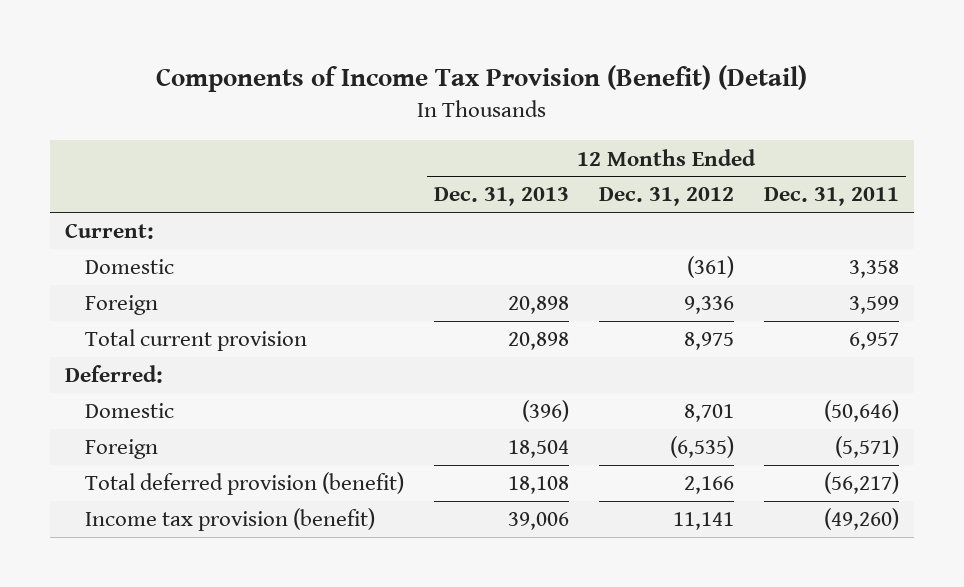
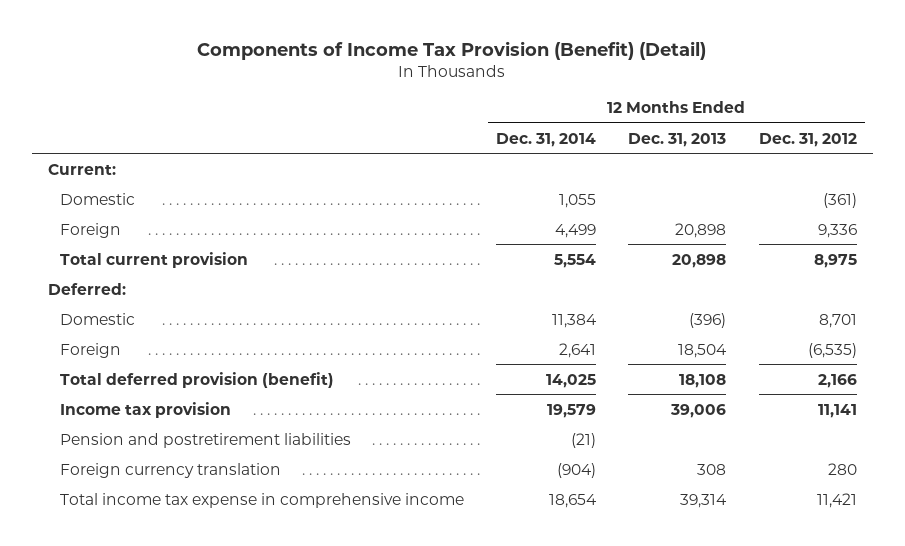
[763,187,899,207] Dec. 31, 2011 -> none
none -> [496,132,597,147] Dec. 31, 2014
[85,508,376,532] Income tax provision (benefit) -> [59,401,231,418] Income tax provision
none -> [59,432,351,448] Pension and postretirement liabilities
none -> [59,462,281,478] Foreign currency translation
none -> [59,492,464,508] Total income tax expense in comprehensive income

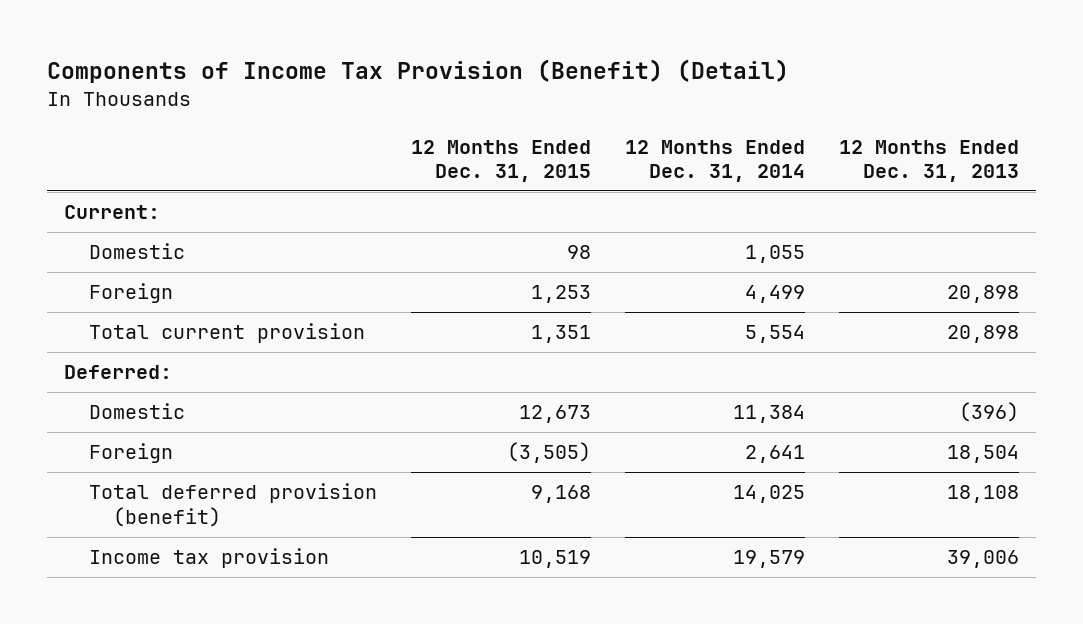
[758,132,857,147] Dec. 31, 2012 -> none
none -> [410,139,591,183] 12 Months Ended Dec. 31, 2015
[59,432,351,448] Pension and postretirement liabilities -> none
[59,462,281,478] Foreign currency translation -> none
[59,492,464,508] Total income tax expense in comprehensive income -> none

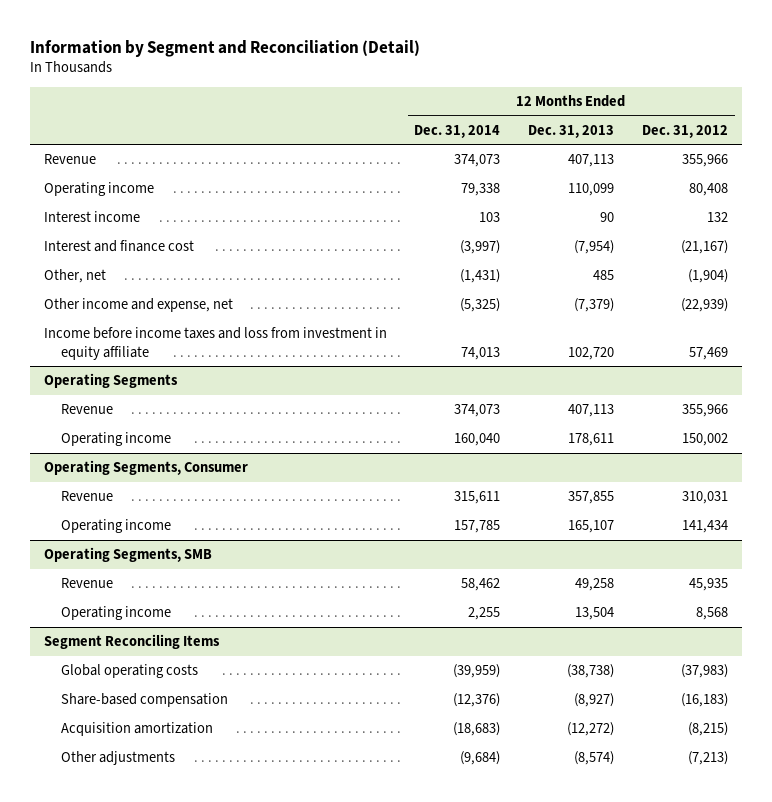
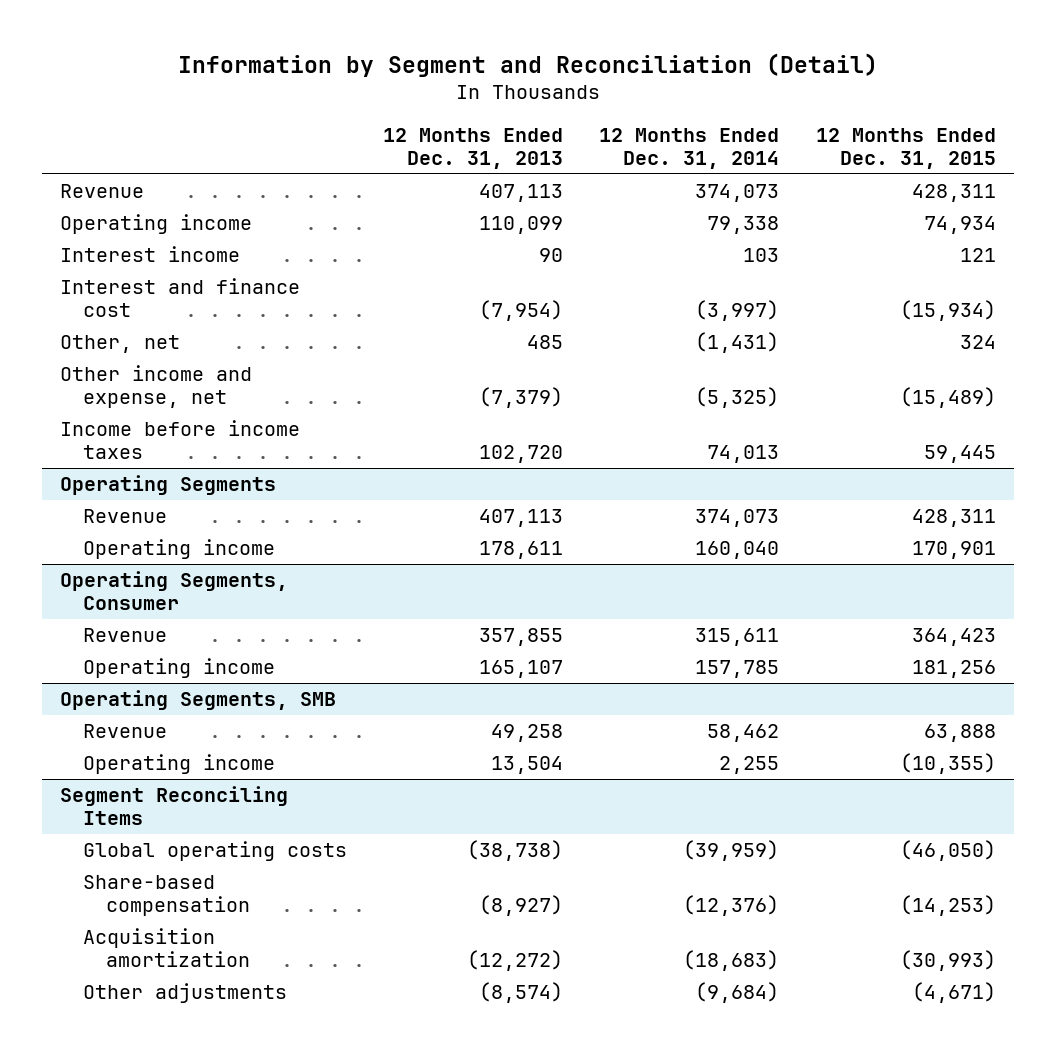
[641,124,728,138] Dec. 31, 2012 -> none
none -> [815,127,996,169] 12 Months Ended Dec. 31, 2015
[43,327,387,360] Income before income taxes and loss from investment in equity affiliate -> [60,420,301,460] Income before income taxes

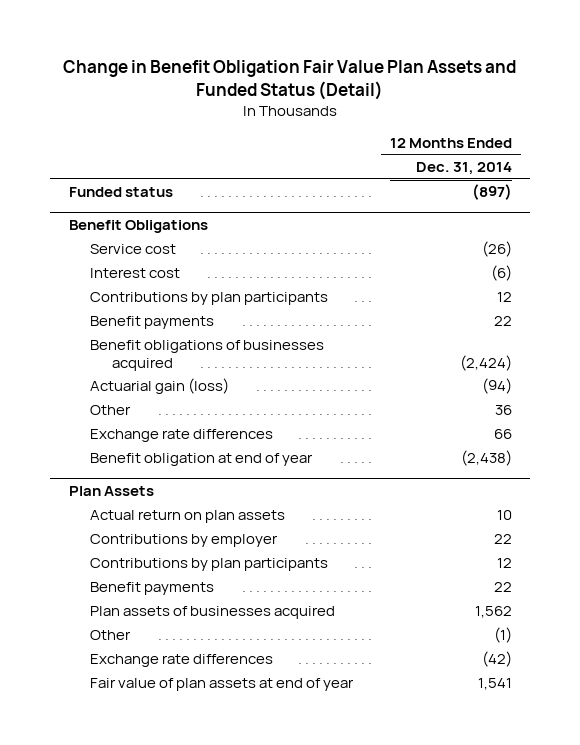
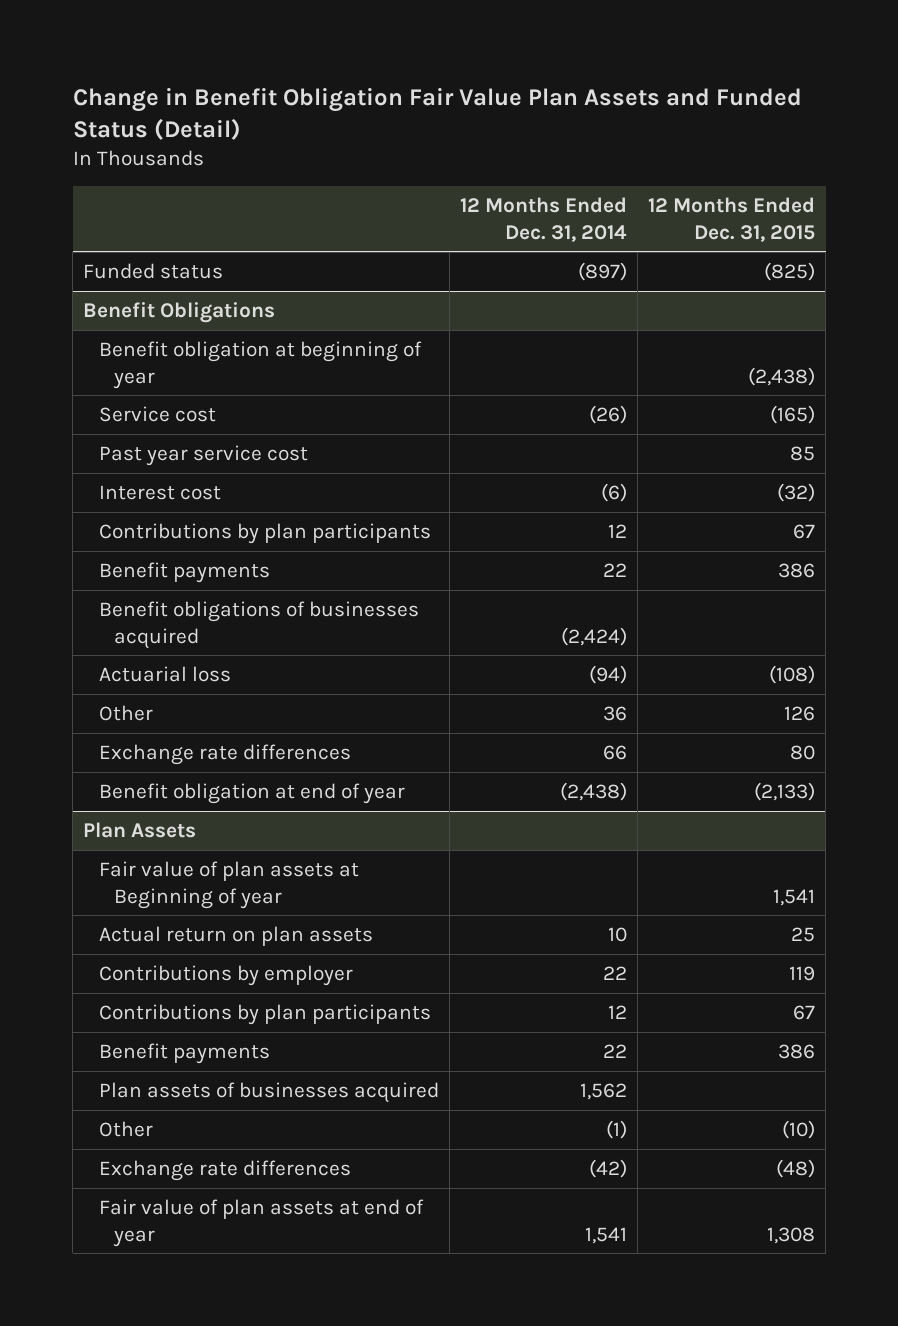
none -> [647,196,815,242] 12 Months Ended Dec. 31, 2015
none -> [98,340,422,389] Benefit obligation at beginning of year
none -> [98,444,308,466] Past year service cost
[90,378,230,395] Actuarial gain (loss) -> [98,665,231,682] Actuarial loss
none -> [98,860,359,909] Fair value of plan assets at Beginning of year

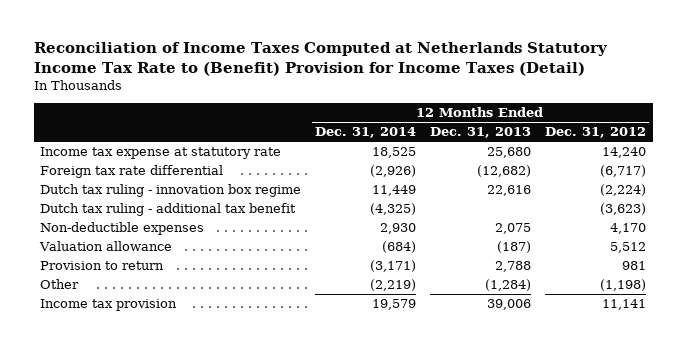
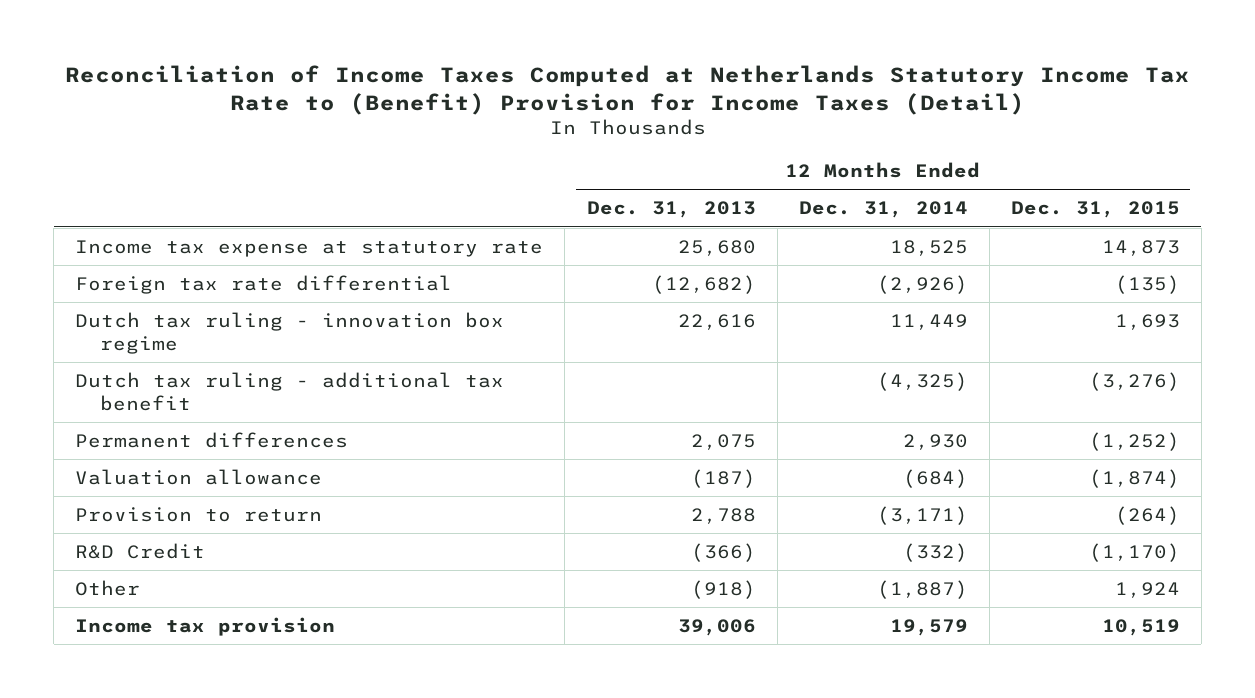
[544,127,646,139] Dec. 31, 2012 -> none
none -> [1010,201,1180,219] Dec. 31, 2015
[40,222,205,236] Non-deductible expenses -> [75,431,349,448] Permanent differences
none -> [75,542,206,559] R&D Credit
[370,279,417,292] (2,219) -> [876,579,968,599] (1,887)
[484,279,531,292] (1,284) -> [690,579,756,599] (918)

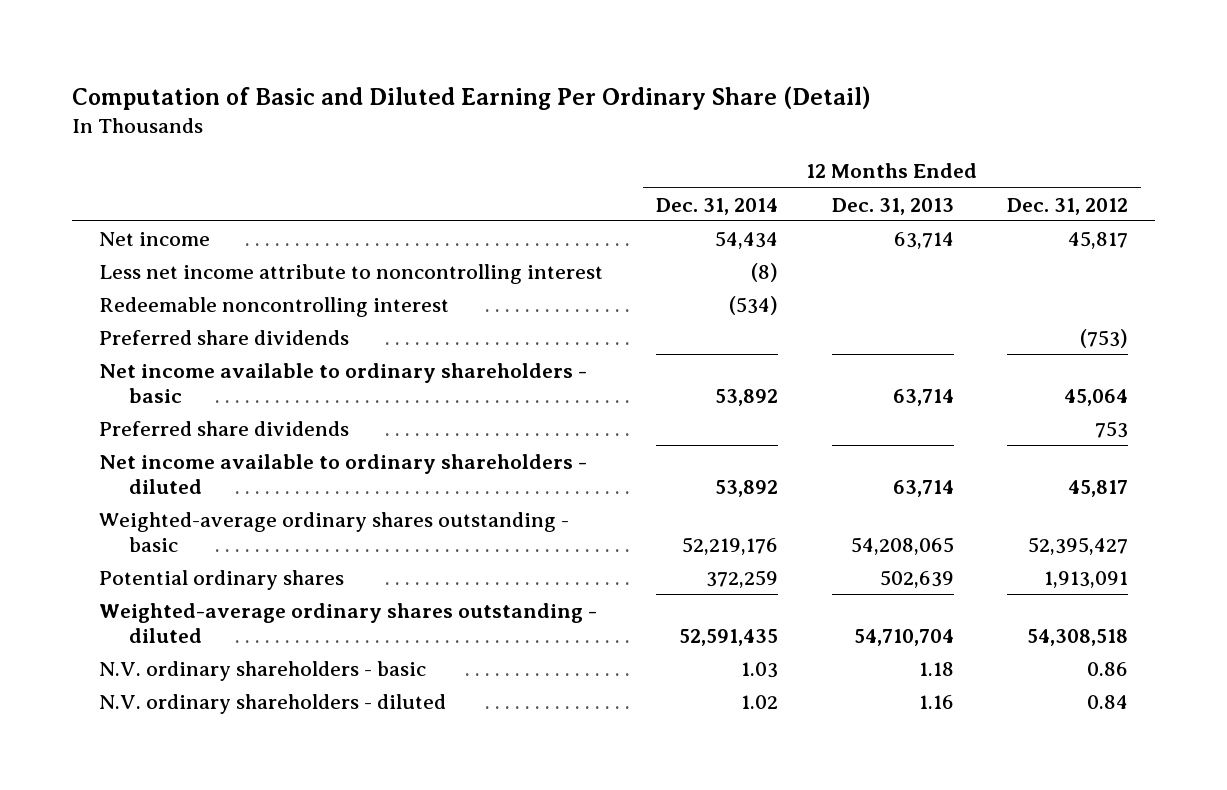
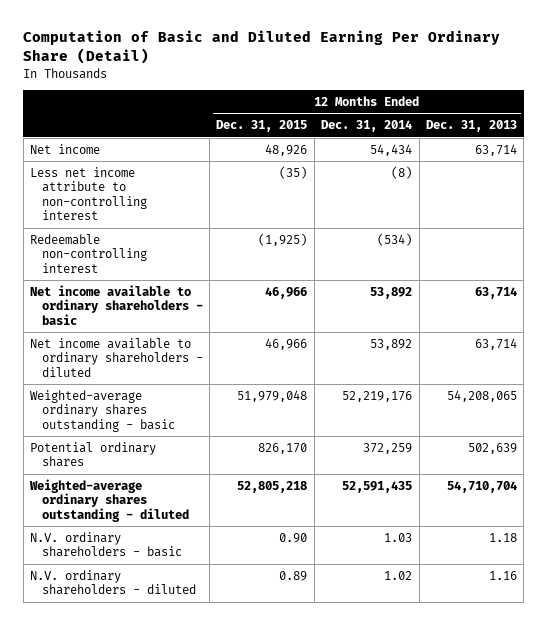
[1007,197,1129,215] Dec. 31, 2012 -> none
none -> [216,120,308,133] Dec. 31, 2015
[98,329,349,345] Preferred share dividends -> none
[98,263,603,284] Less net income attribute to noncontrolling interest -> [30,166,147,221] Less net income attribute to non-controlling interest
[98,296,449,317] Redeemable noncontrolling interest -> [30,233,147,273] Redeemable non-controlling interest
[98,420,349,436] Preferred share dividends -> none

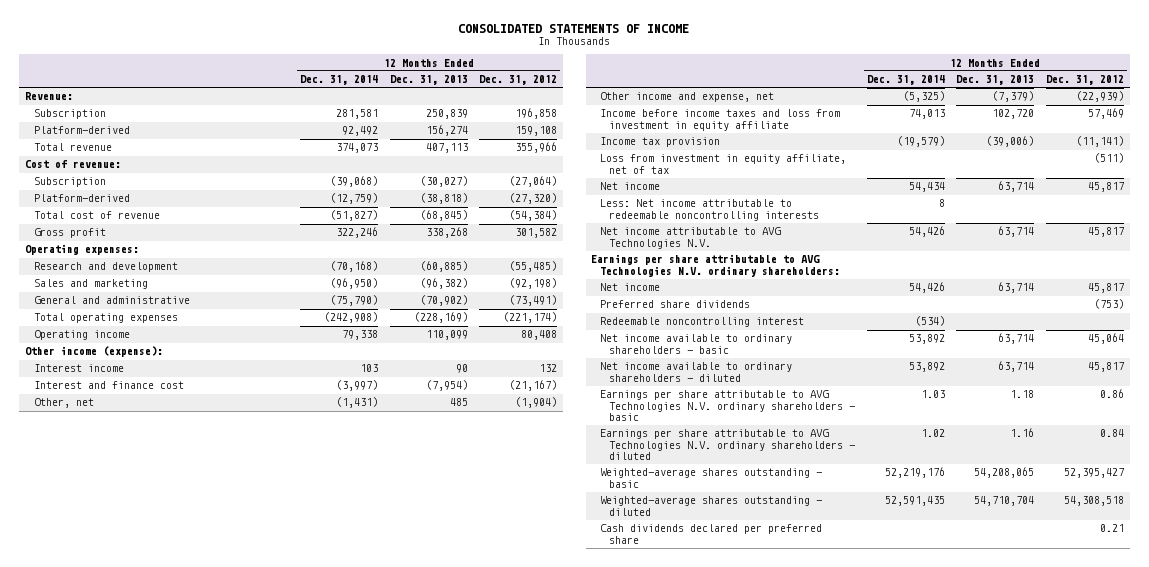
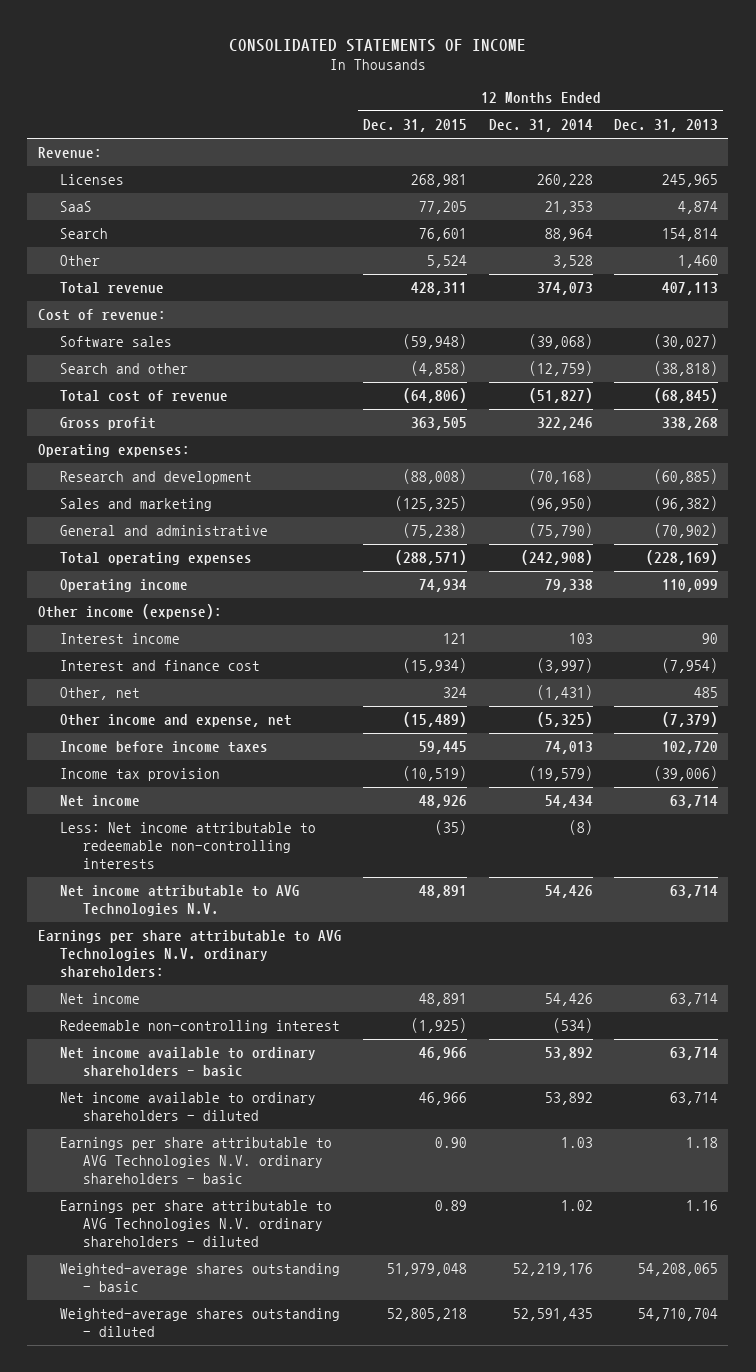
[479,75,558,86] Dec. 31, 2012 -> none
none -> [363,119,468,133] Dec. 31, 2015
[33,109,106,120] Subscription -> none
[33,126,130,135] Platform-derived -> none
none -> [60,174,125,186] Licenses
none -> [60,201,93,213] SaaS
none -> [60,228,109,240] Search
none -> [60,255,101,267] Other
[33,177,106,188] Subscription -> [60,336,173,348] Software sales
[33,194,130,203] Platform-derived -> [60,363,189,375] Search and other
[600,109,841,131] Income before income taxes and loss from investment in equity affiliate -> [60,741,269,754] Income before income taxes
[600,154,847,174] Loss from investment in equity affiliate, net of tax -> none
[600,199,820,221] Less: Net income attributable to redeemable noncontrolling interests -> [60,822,317,870] Less: Net income attributable to redeemable non-controlling interests
[938,199,945,208] 8 -> [568,820,593,836] (8)
[600,300,751,309] Preferred share dividends -> none
[600,317,805,328] Redeemable noncontrolling interest -> [60,1020,341,1034] Redeemable non-controlling interest
[600,524,823,544] Cash dividends declared per preferred share -> none

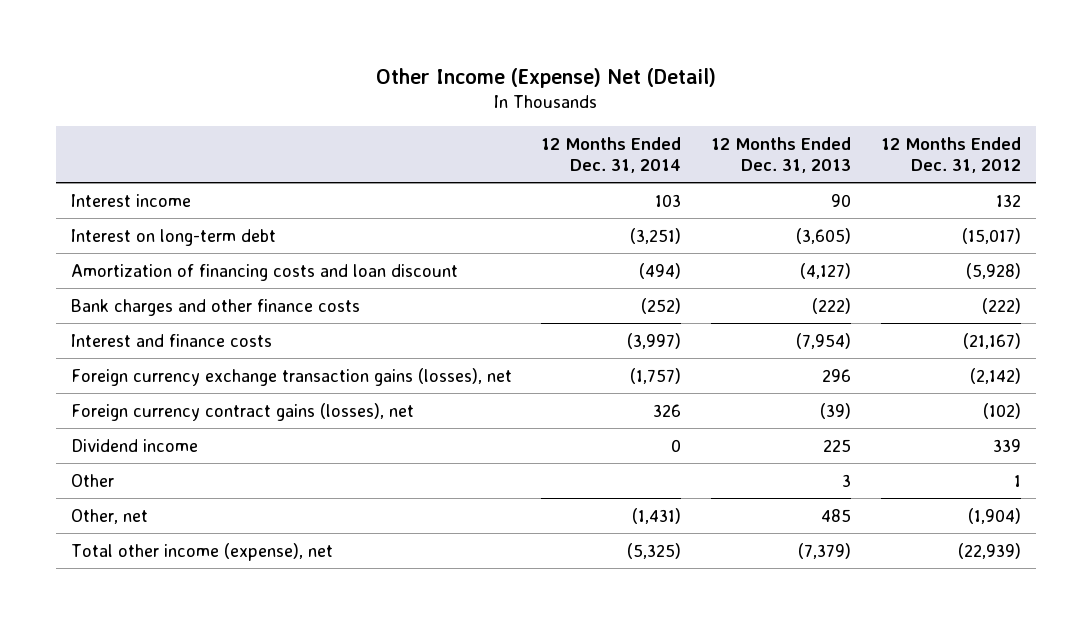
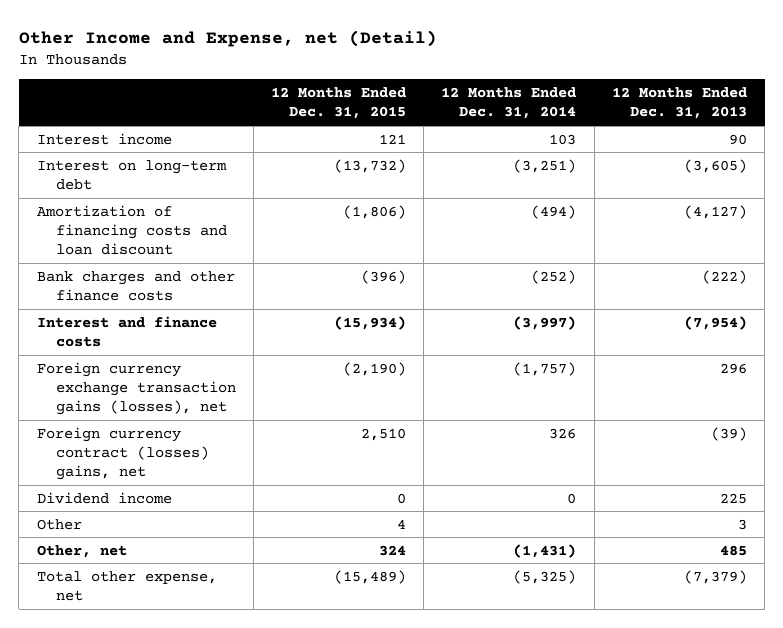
[375,67,716,88] Other Income (Expense) Net (Detail) -> [18,29,437,47] Other Income and Expense, net (Detail)
[881,136,1022,174] 12 Months Ended Dec. 31, 2012 -> none
none -> [271,87,407,120] 12 Months Ended Dec. 31, 2015
[70,402,414,421] Foreign currency contract gains (losses), net -> [36,426,209,481] Foreign currency contract (losses) gains, net
[70,542,333,561] Total other income (expense), net -> [36,570,217,601] Total other expense, net

